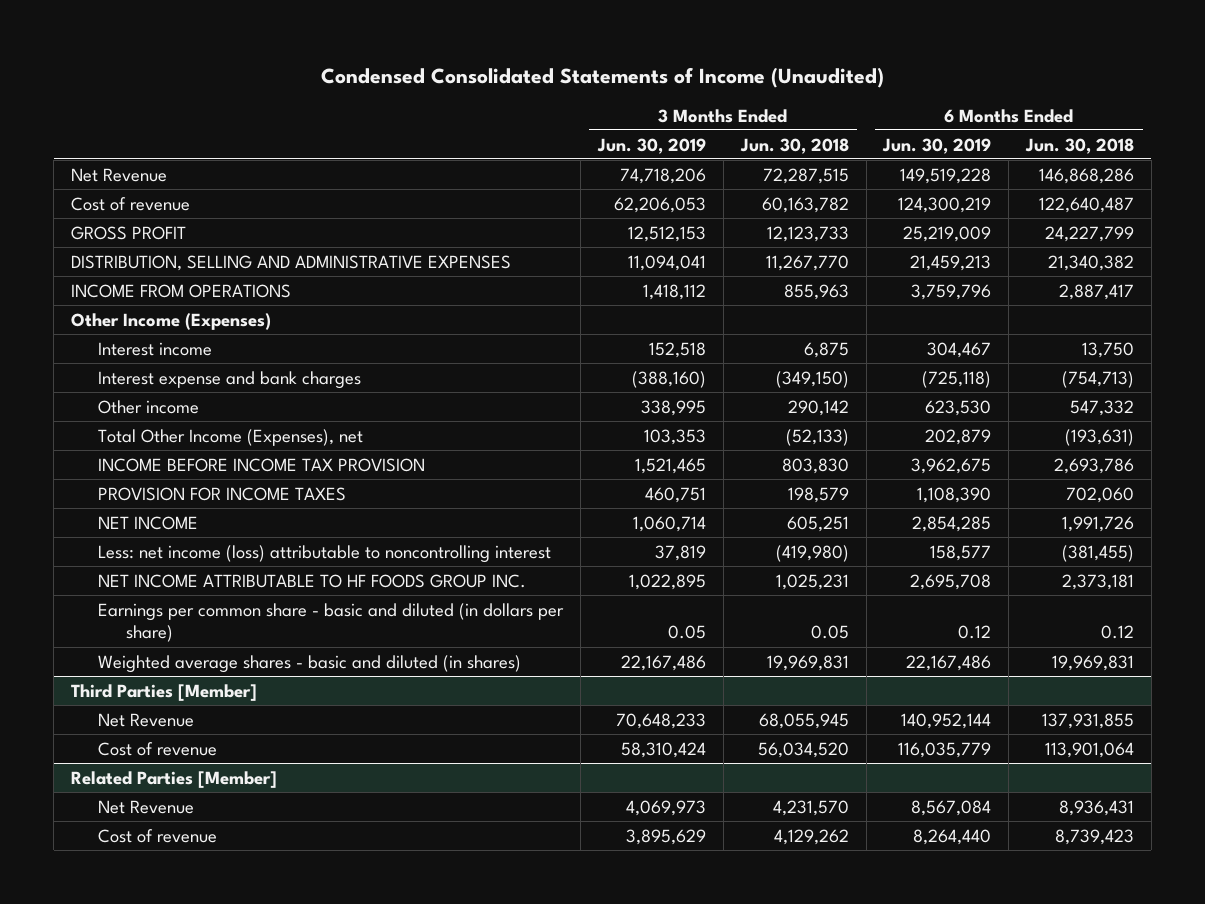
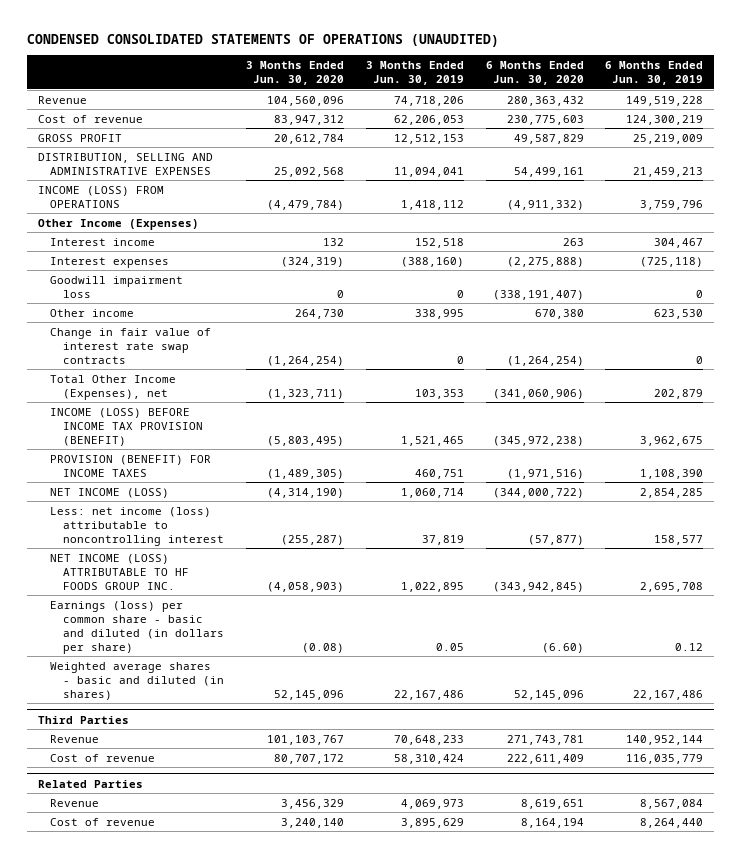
[320,66,884,88] Condensed Consolidated Statements of Income (Unaudited) -> [26,34,499,48] CONDENSED CONSOLIDATED STATEMENTS OF OPERATIONS (UNAUDITED)
[739,137,849,154] Jun. 30, 2018 -> none
[1025,137,1135,154] Jun. 30, 2018 -> none
none -> [246,60,345,85] 3 Months Ended Jun. 30, 2020
none -> [485,60,584,85] 6 Months Ended Jun. 30, 2020
[71,167,168,182] Net Revenue -> [37,95,87,104] Revenue
[71,283,292,298] INCOME FROM OPERATIONS -> [37,185,164,208] INCOME (LOSS) FROM OPERATIONS
[98,370,362,389] Interest expense and bank charges -> [50,256,170,268] Interest expenses
none -> [50,275,184,298] Goodwill impairment loss
none -> [50,327,212,364] Change in fair value of interest rate swap contracts
[98,457,426,472] INCOME BEFORE INCOME TAX PROVISION -> [50,407,204,446] INCOME (LOSS) BEFORE INCOME TAX PROVISION (BENEFIT)
[98,486,347,501] PROVISION FOR INCOME TAXES -> [50,454,212,477] PROVISION (BENEFIT) FOR INCOME TAXES
[98,515,199,530] NET INCOME -> [50,487,170,498] NET INCOME (LOSS)
[98,573,527,588] NET INCOME ATTRIBUTABLE TO HF FOODS GROUP INC. -> [50,553,190,590] NET INCOME (LOSS) ATTRIBUTABLE TO HF FOODS GROUP INC.
[98,602,565,643] Earnings per common share - basic and diluted (in dollars per share) -> [50,600,225,654] Earnings (loss) per common share - basic and diluted (in dollars per share)
[71,683,258,701] Third Parties [Member] -> [37,715,129,724] Third Parties
[98,712,195,727] Net Revenue -> [50,734,100,743] Revenue
[71,770,278,788] Related Parties [Member] -> [37,779,143,788] Related Parties
[98,799,195,814] Net Revenue -> [50,798,100,807] Revenue

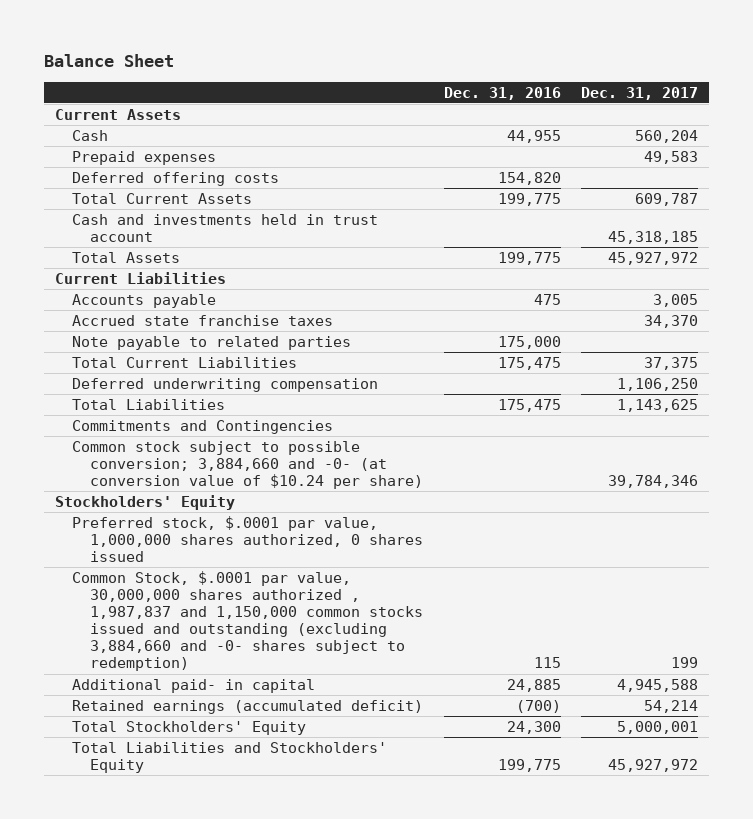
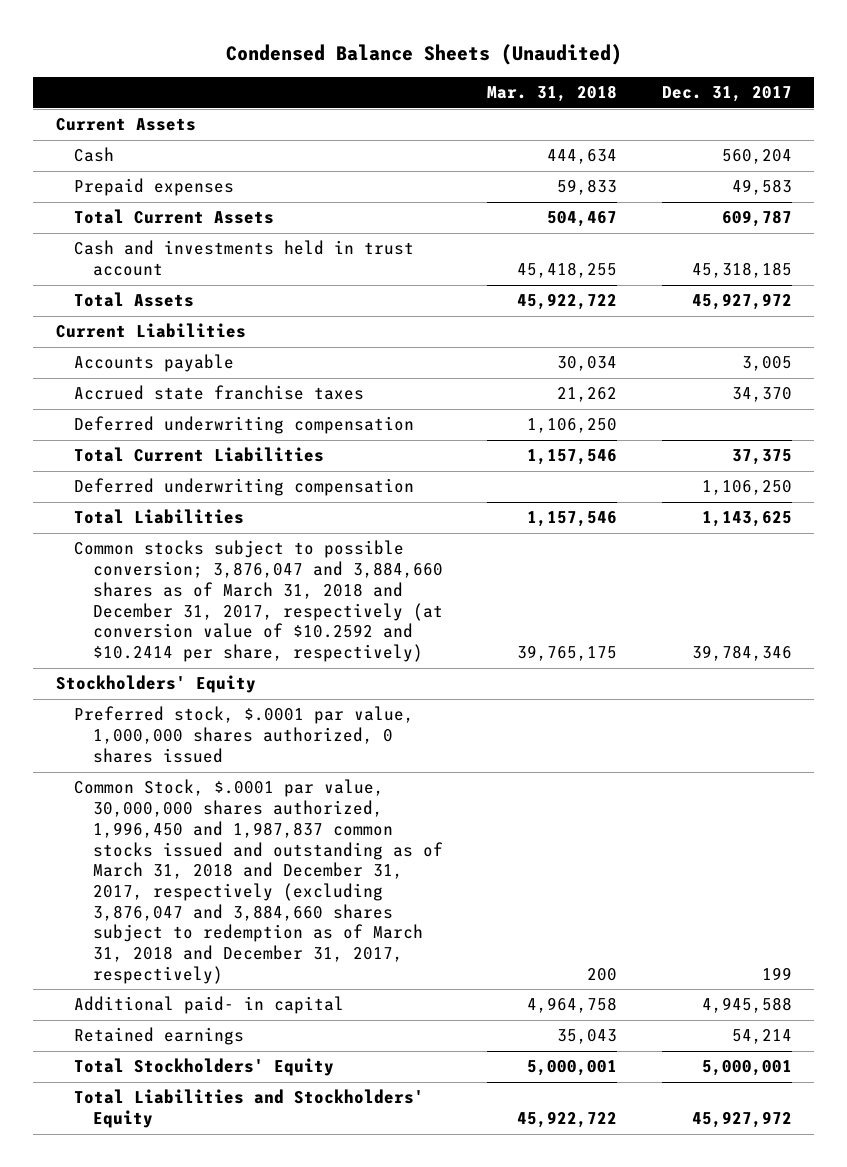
[44,54,175,68] Balance Sheet -> [225,43,622,65] Condensed Balance Sheets (Unaudited)
[443,86,561,100] Dec. 31, 2016 -> none
none -> [487,85,618,103] Mar. 31, 2018
[72,171,280,186] Deferred offering costs -> none
[72,335,352,350] Note payable to related parties -> none
none -> [74,416,415,435] Deferred underwriting compensation
[72,419,334,434] Commitments and Contingencies -> none
[72,440,423,490] Common stock subject to possible conversion; 3,884,660 and -0- (at conversion value of $10.24 per share) -> [74,540,444,663] Common stocks subject to possible conversion; 3,876,047 and 3,884,660 shares as of March 31, 2018 and December 31, 2017, respectively (at conversion value of $10.2592 and $10.2414 per share, respectively)
[72,570,423,672] Common Stock, $.0001 par value, 30,000,000 shares authorized , 1,987,837 and 1,150,000 common stocks issued and outstanding (excluding 3,884,660 and -0- shares subject to redemption) -> [74,779,444,984] Common Stock, $.0001 par value, 30,000,000 shares authorized, 1,996,450 and 1,987,837 common stocks issued and outstanding as of March 31, 2018 and December 31, 2017, respectively (excluding 3,876,047 and 3,884,660 shares subject to redemption as of March 31, 2018 and December 31, 2017, respectively)
[72,699,424,714] Retained earnings (accumulated deficit) -> [74,1027,245,1046] Retained earnings

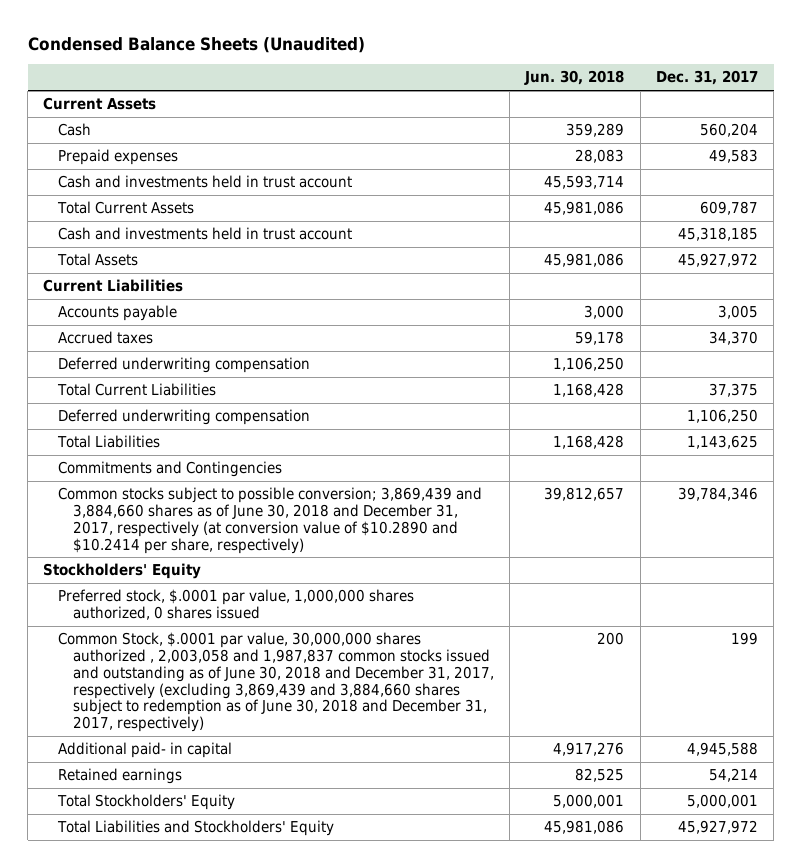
[487,85,618,103] Mar. 31, 2018 -> none
none -> [524,70,625,86] Jun. 30, 2018
none -> [58,175,353,189] Cash and investments held in trust account
[74,385,365,401] Accrued state franchise taxes -> [58,331,154,345] Accrued taxes
none -> [58,461,283,478] Commitments and Contingencies
[74,540,444,663] Common stocks subject to possible conversion; 3,876,047 and 3,884,660 shares as of March 31, 2018 and December 31, 2017, respectively (at conversion value of $10.2592 and $10.2414 per share, respectively) -> [58,487,483,554] Common stocks subject to possible conversion; 3,869,439 and 3,884,660 shares as of June 30, 2018 and December 31, 2017, respectively (at conversion value of $10.2890 and $10.2414 per share, respectively)
[74,779,444,984] Common Stock, $.0001 par value, 30,000,000 shares authorized, 1,996,450 and 1,987,837 common stocks issued and outstanding as of March 31, 2018 and December 31, 2017, respectively (excluding 3,876,047 and 3,884,660 shares subject to redemption as of March 31, 2018 and December 31, 2017, respectively) -> [58,632,494,733] Common Stock, $.0001 par value, 30,000,000 shares authorized , 2,003,058 and 1,987,837 common stocks issued and outstanding as of June 30, 2018 and December 31, 2017, respectively (excluding 3,869,439 and 3,884,660 shares subject to redemption as of June 30, 2018 and December 31, 2017, respectively)

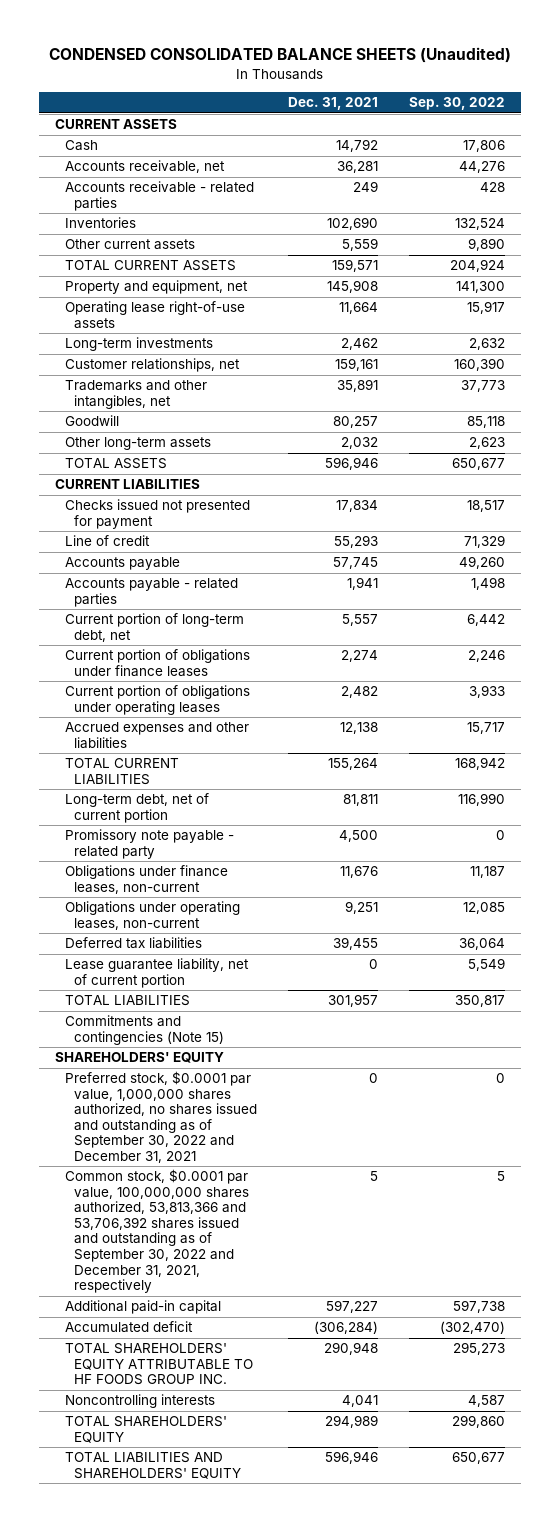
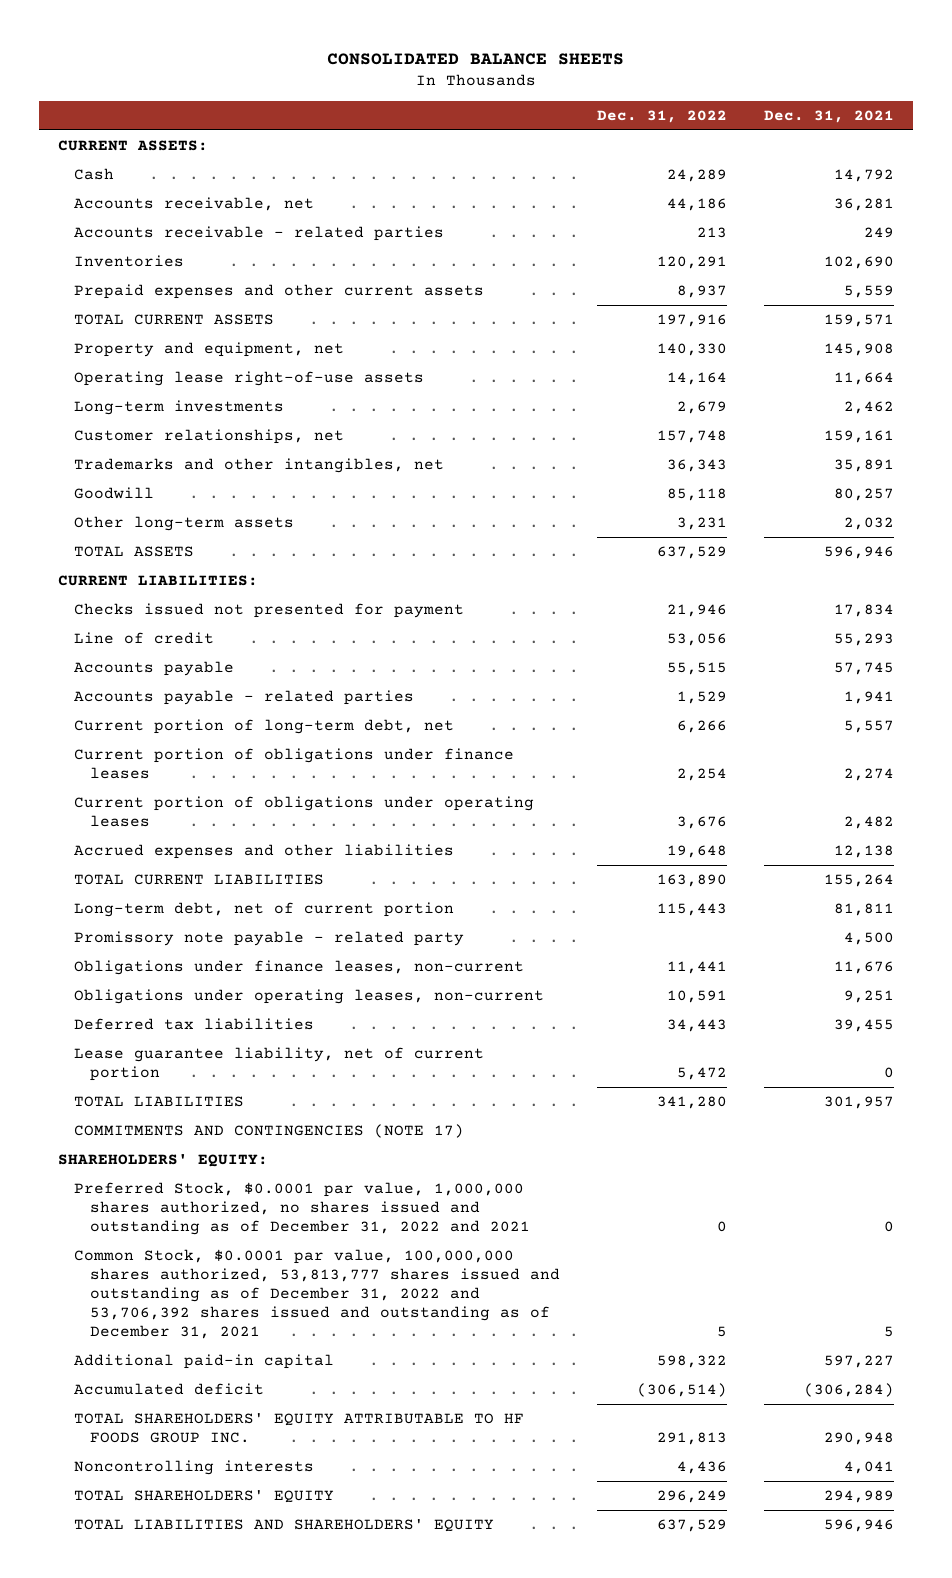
[49,47,512,64] CONDENSED CONSOLIDATED BALANCE SHEETS (Unaudited) -> [326,52,624,65] CONSOLIDATED BALANCE SHEETS
[409,97,506,111] Sep. 30, 2022 -> none
none -> [597,109,728,123] Dec. 31, 2022
[54,119,177,130] CURRENT ASSETS -> [57,140,208,152] CURRENT ASSETS:
[64,239,195,251] Other current assets -> [73,284,484,300] Prepaid expenses and other current assets
[54,479,200,490] CURRENT LIABILITIES -> [57,575,258,587] CURRENT LIABILITIES:
[64,1015,225,1045] Commitments and contingencies (Note 15) -> [73,1124,464,1139] COMMITMENTS AND CONTINGENCIES (NOTE 17)
[54,1052,224,1064] SHAREHOLDERS' EQUITY -> [57,1154,268,1168] SHAREHOLDERS' EQUITY:
[64,1071,258,1164] Preferred stock, $0.0001 par value, 1,000,000 shares authorized, no shares issued and outstanding as of September 30, 2022 and December 31, 2021 -> [73,1182,531,1235] Preferred Stock, $0.0001 par value, 1,000,000 shares authorized, no shares issued and outstanding as of December 31, 2022 and 2021
[64,1169,250,1294] Common stock, $0.0001 par value, 100,000,000 shares authorized, 53,813,366 and 53,706,392 shares issued and outstanding as of September 30, 2022 and December 31, 2021, respectively -> [73,1249,561,1339] Common Stock, $0.0001 par value, 100,000,000 shares authorized, 53,813,777 shares issued and outstanding as of December 31, 2022 and 53,706,392 shares issued and outstanding as of December 31, 2021

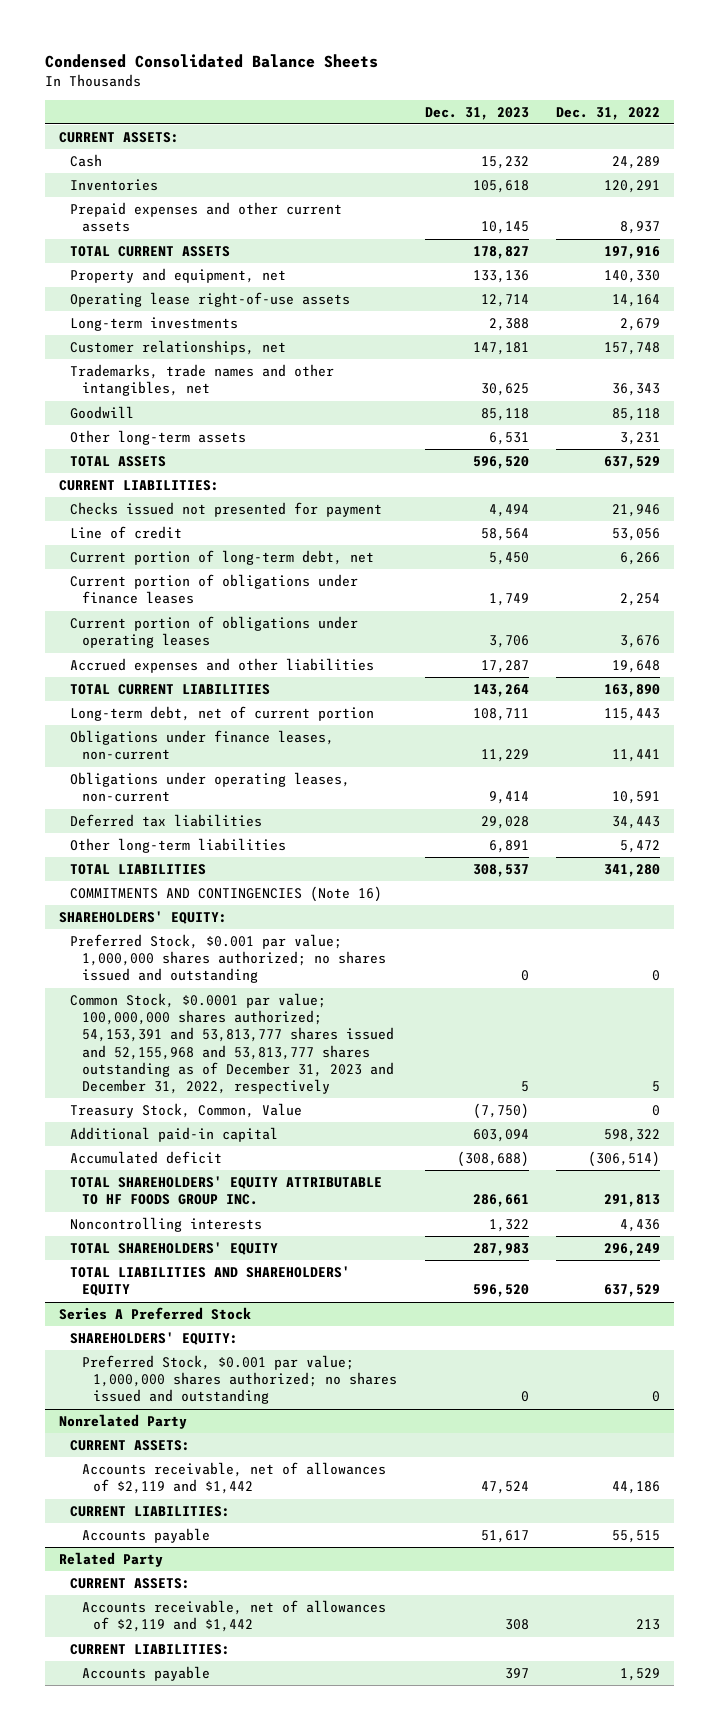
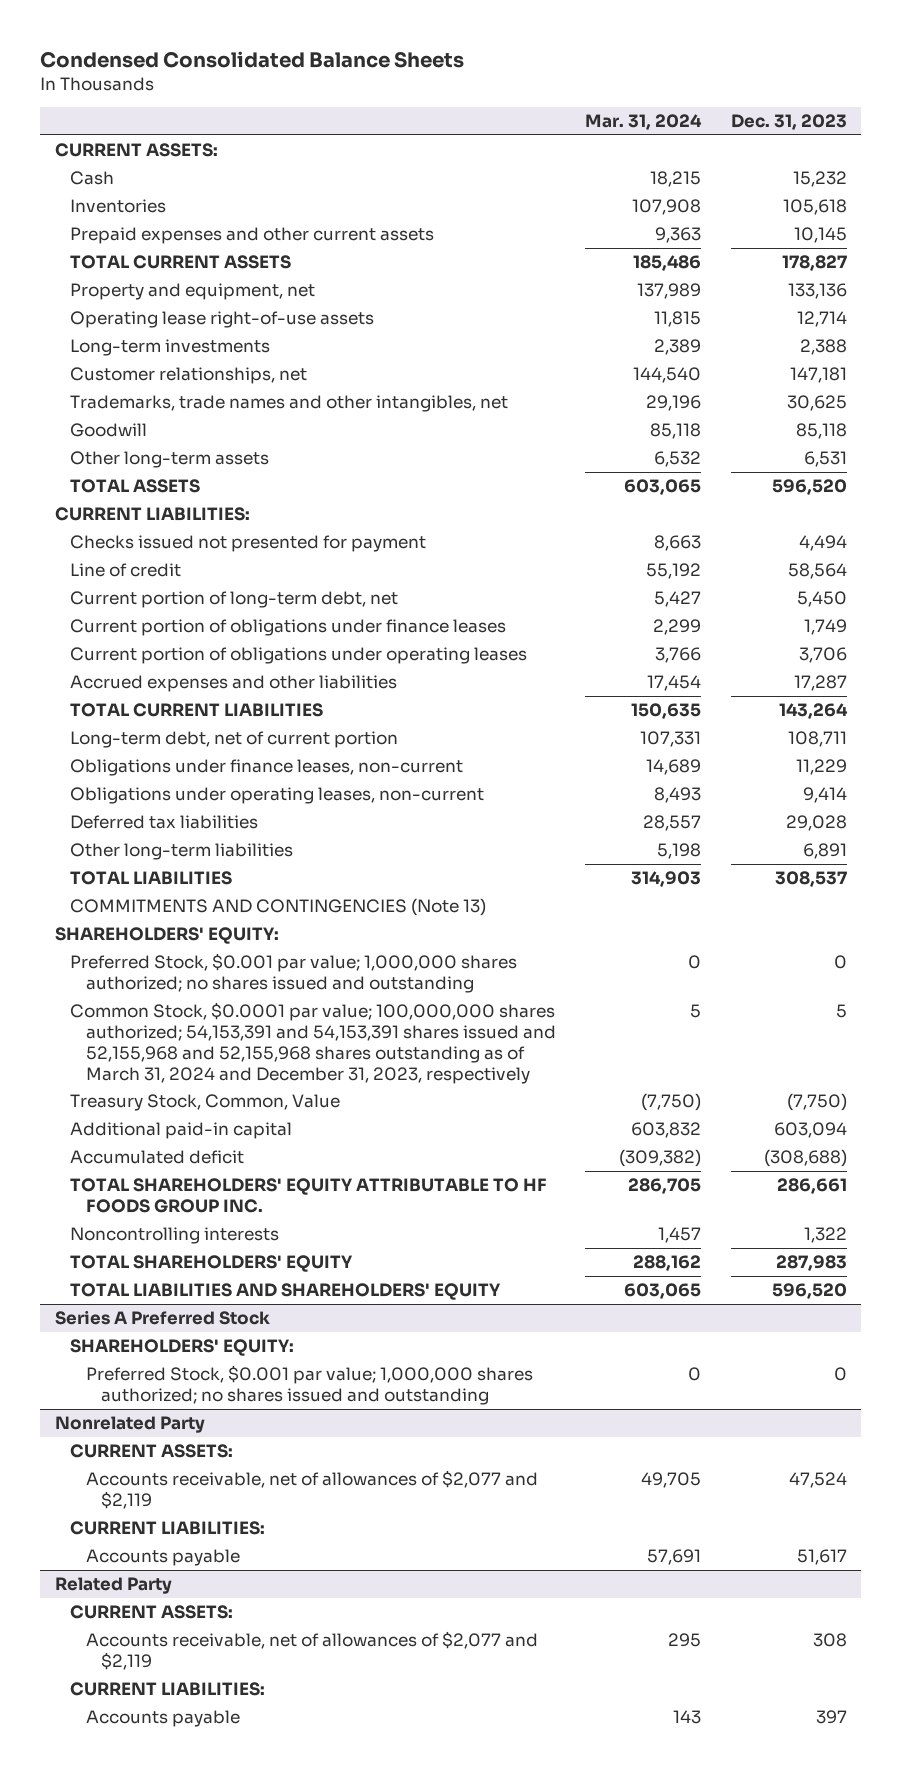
[556,106,661,120] Dec. 31, 2022 -> none
none -> [585,114,703,131] Mar. 31, 2024
[70,886,383,903] COMMITMENTS AND CONTINGENCIES (Note 16) -> [70,898,487,917] COMMITMENTS AND CONTINGENCIES (Note 13)
[70,993,394,1095] Common Stock, $0.0001 par value; 100,000,000 shares authorized; 54,153,391 and 53,813,777 shares issued and 52,155,968 and 53,813,777 shares outstanding as of December 31, 2023 and December 31, 2022, respectively -> [70,1002,556,1084] Common Stock, $0.0001 par value; 100,000,000 shares authorized; 54,153,391 and 54,153,391 shares issued and 52,155,968 and 52,155,968 shares outstanding as of March 31, 2024 and December 31, 2023, respectively
[81,1462,386,1495] Accounts receivable, net of allowances of $2,119 and $1,442 -> [85,1470,538,1509] Accounts receivable, net of allowances of $2,077 and $2,119
[81,1600,386,1633] Accounts receivable, net of allowances of $2,119 and $1,442 -> [85,1631,538,1670] Accounts receivable, net of allowances of $2,077 and $2,119

